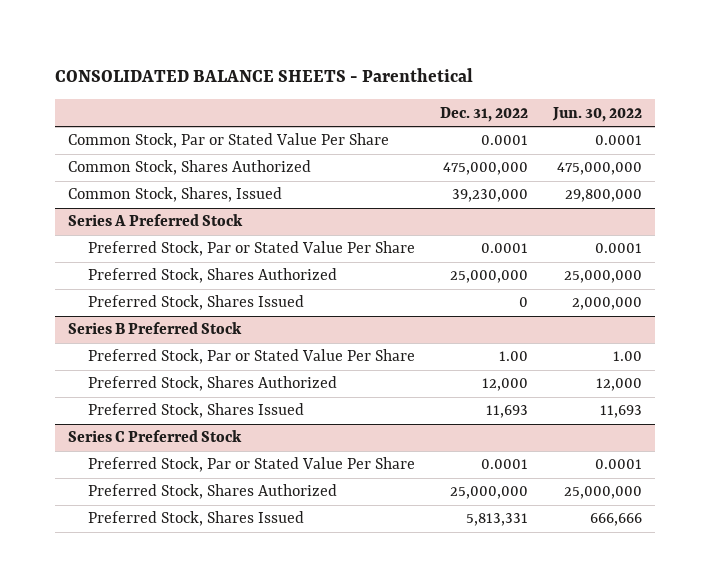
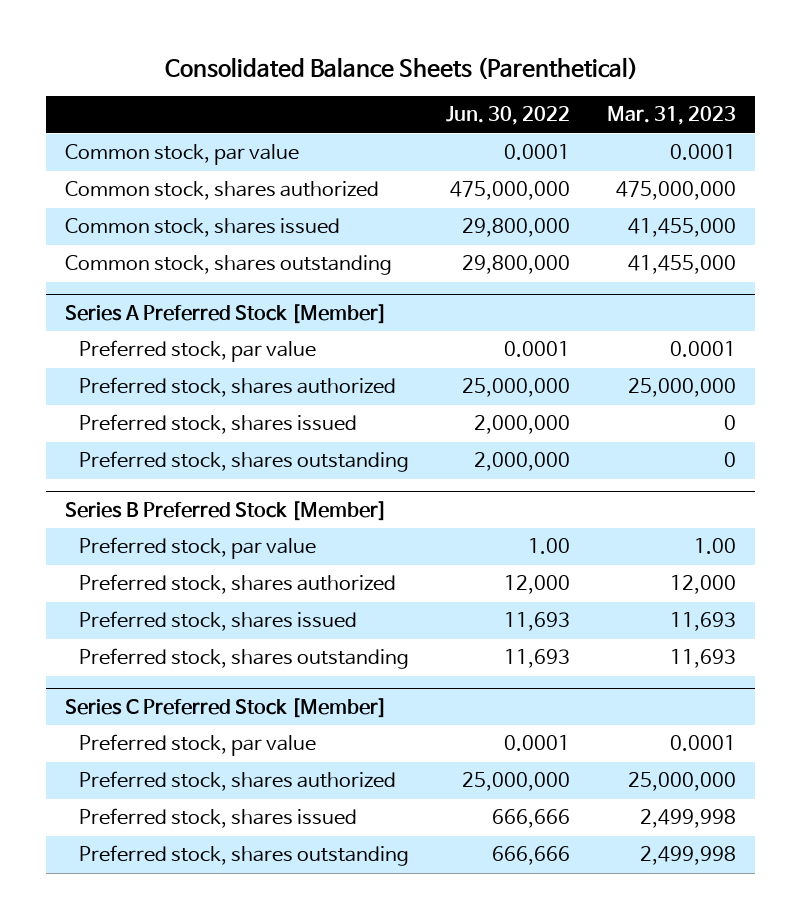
[55,68,474,83] CONSOLIDATED BALANCE SHEETS - Parenthetical -> [164,57,638,81] Consolidated Balance Sheets (Parenthetical)
[440,106,529,122] Dec. 31, 2022 -> none
none -> [607,106,737,126] Mar. 31, 2023
[67,133,389,149] Common Stock, Par or Stated Value Per Share -> [64,144,299,166] Common stock, par value
[67,160,311,176] Common Stock, Shares Authorized -> [64,181,379,201] Common stock, shares authorized
[67,187,282,203] Common Stock, Shares, Issued -> [64,218,340,238] Common stock, shares issued
none -> [64,255,392,276] Common stock, shares outstanding
[67,214,243,227] Series A Preferred Stock -> [64,303,387,324] Series A Preferred Stock [Member]
[88,241,416,257] Preferred Stock, Par or Stated Value Per Share -> [79,340,317,363] Preferred stock, par value
[88,268,338,284] Preferred Stock, Shares Authorized -> [79,377,397,398] Preferred stock, shares authorized
[88,295,305,311] Preferred Stock, Shares Issued -> [79,414,358,435] Preferred stock, shares issued
none -> [79,451,410,473] Preferred stock, shares outstanding
[67,322,242,335] Series B Preferred Stock -> [64,500,387,521] Series B Preferred Stock [Member]
[88,349,416,365] Preferred Stock, Par or Stated Value Per Share -> [79,537,317,560] Preferred stock, par value
[88,376,338,392] Preferred Stock, Shares Authorized -> [79,574,397,595] Preferred stock, shares authorized
[88,403,305,419] Preferred Stock, Shares Issued -> [79,611,358,632] Preferred stock, shares issued
none -> [79,648,410,670] Preferred stock, shares outstanding
[67,430,242,443] Series C Preferred Stock -> [64,697,387,718] Series C Preferred Stock [Member]
[88,457,416,473] Preferred Stock, Par or Stated Value Per Share -> [79,734,317,757] Preferred stock, par value
[88,484,338,500] Preferred Stock, Shares Authorized -> [79,771,397,792] Preferred stock, shares authorized
[88,511,305,527] Preferred Stock, Shares Issued -> [79,808,358,829] Preferred stock, shares issued
none -> [79,845,410,867] Preferred stock, shares outstanding

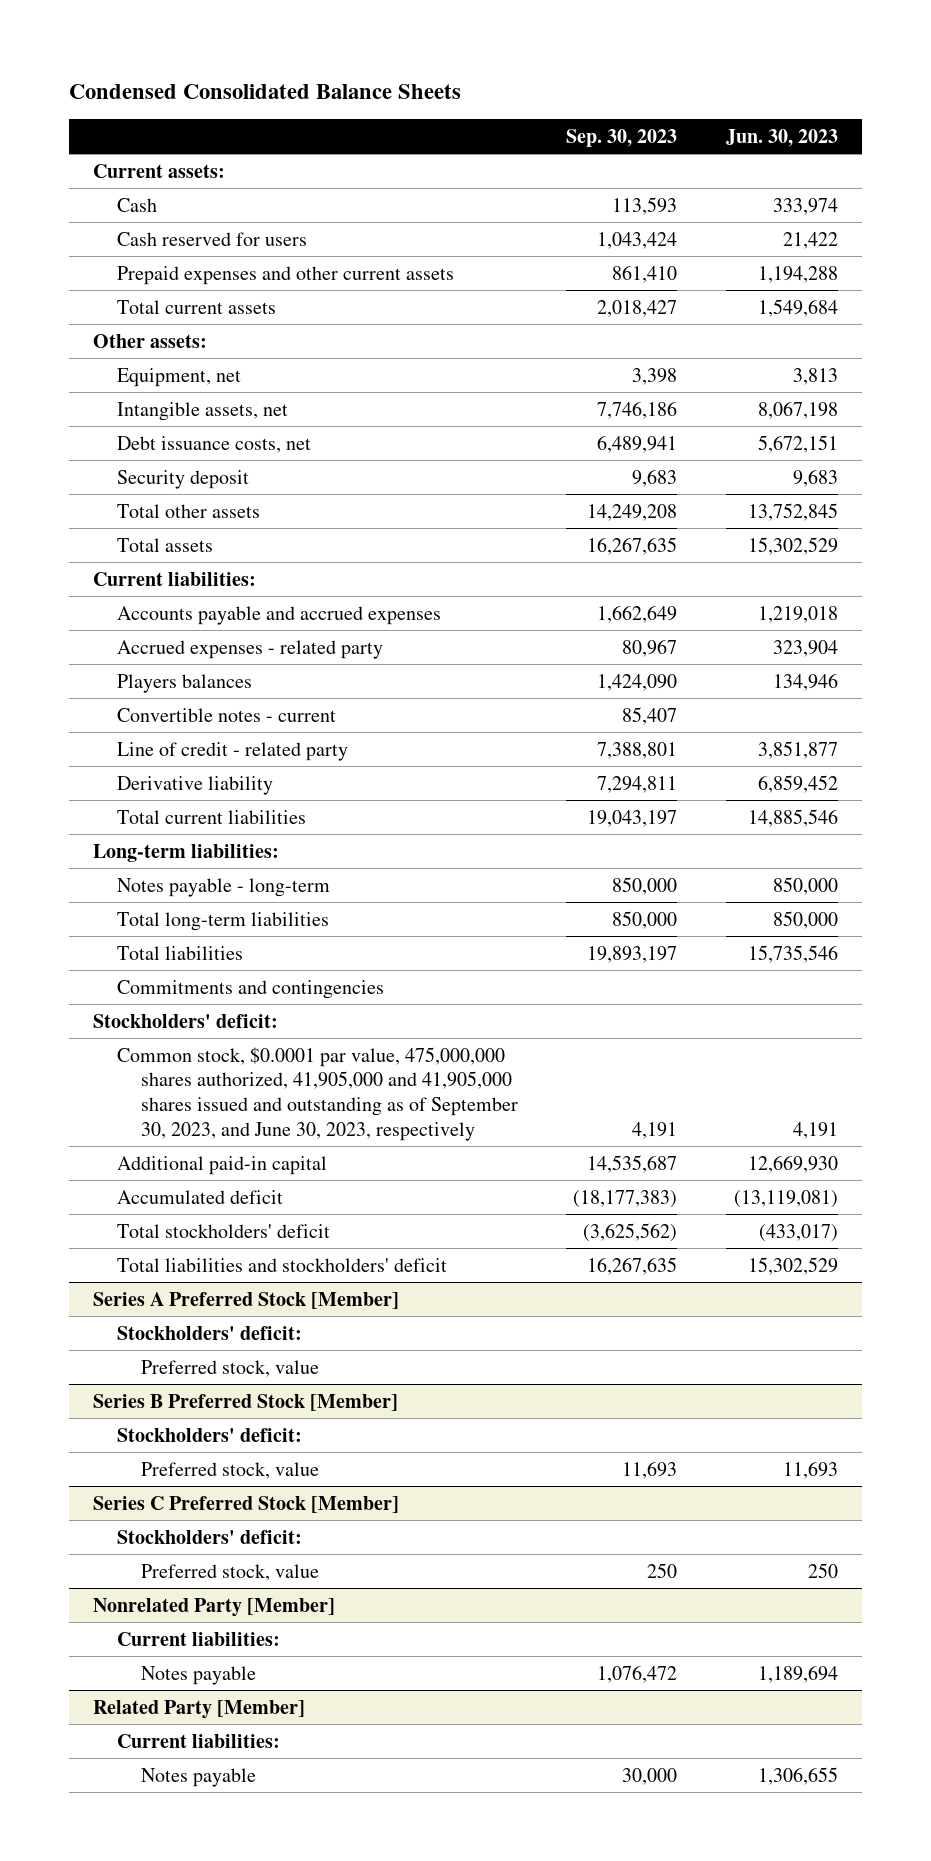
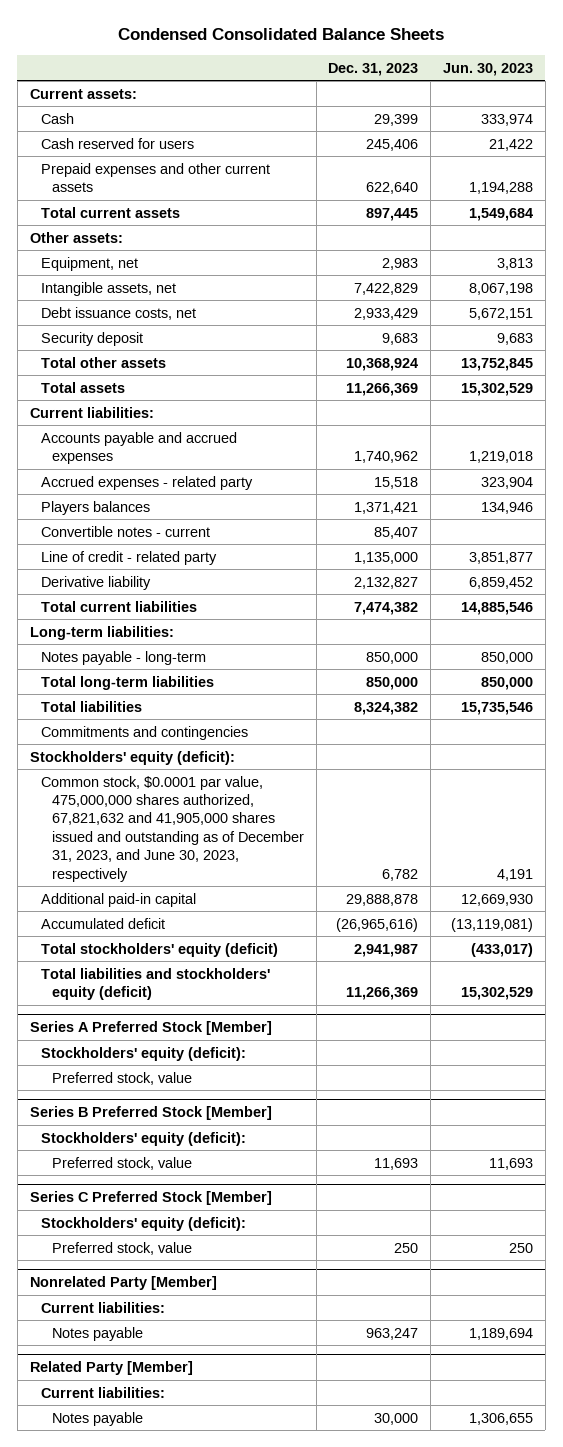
[566,128,678,147] Sep. 30, 2023 -> none
none -> [328,62,419,76] Dec. 31, 2023
[93,1013,279,1028] Stockholders' deficit: -> [29,750,235,765] Stockholders' equity (deficit):
[116,1046,518,1141] Common stock, $0.0001 par value, 475,000,000 shares authorized, 41,905,000 and 41,905,000 shares issued and outstanding as of September 30, 2023, and June 30, 2023, respectively -> [40,775,304,882] Common stock, $0.0001 par value, 475,000,000 shares authorized, 67,821,632 and 41,905,000 shares issued and outstanding as of December 31, 2023, and June 30, 2023, respectively
[116,1223,330,1238] Total stockholders' deficit -> [40,942,278,957] Total stockholders' equity (deficit)
[116,1257,447,1272] Total liabilities and stockholders' deficit -> [40,967,270,1001] Total liabilities and stockholders' equity (deficit)
[116,1325,302,1340] Stockholders' deficit: -> [40,1046,246,1061] Stockholders' equity (deficit):
[116,1427,302,1442] Stockholders' deficit: -> [40,1131,246,1146] Stockholders' equity (deficit):
[116,1529,302,1544] Stockholders' deficit: -> [40,1216,246,1231] Stockholders' equity (deficit):

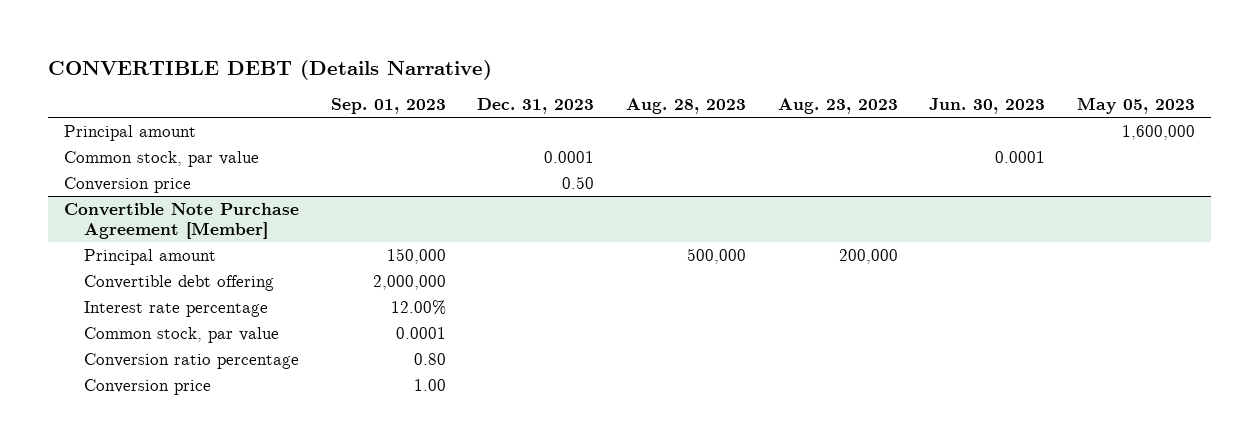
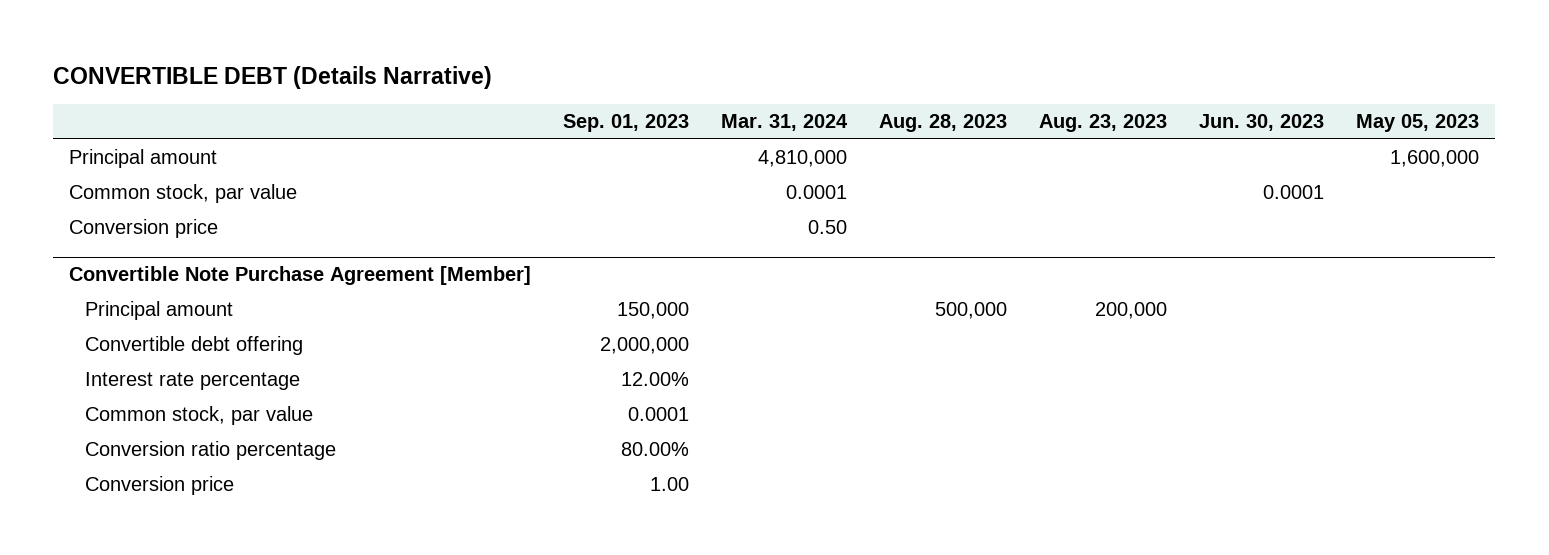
[477,98,595,115] Dec. 31, 2023 -> none
none -> [721,114,849,132] Mar. 31, 2024
[413,352,446,365] 0.80 -> [621,442,690,457] 80.00%

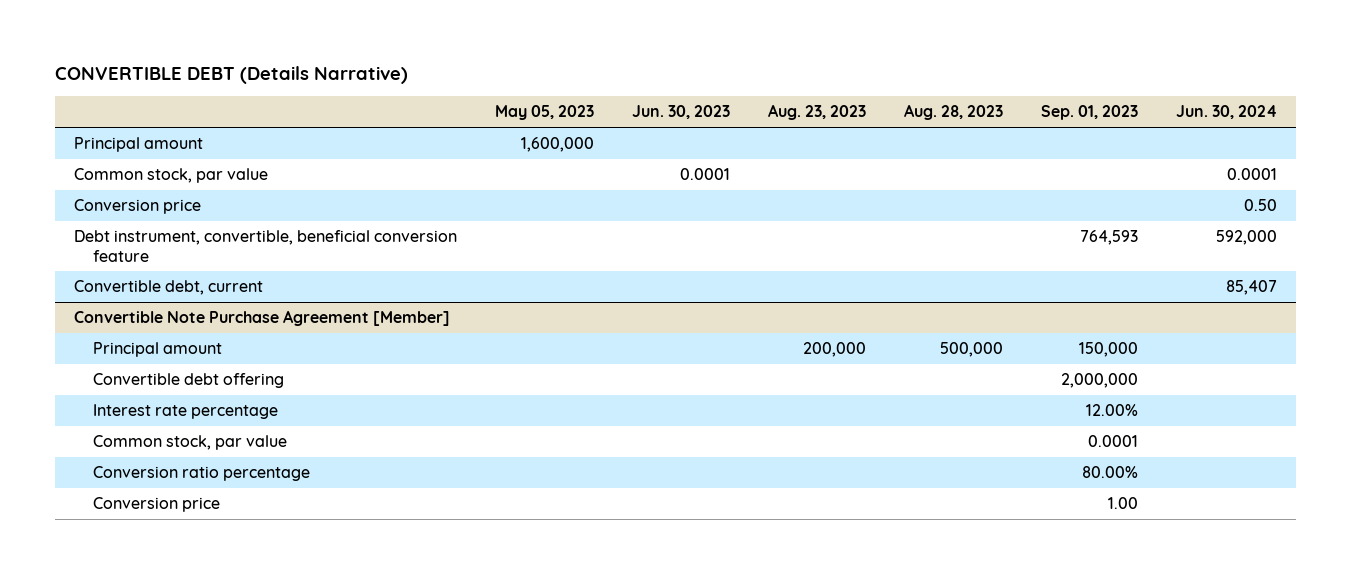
[721,114,849,132] Mar. 31, 2024 -> none
none -> [1176,105,1278,120] Jun. 30, 2024
none -> [74,230,458,262] Debt instrument, convertible, beneficial conversion feature
none -> [74,280,264,296] Convertible debt, current

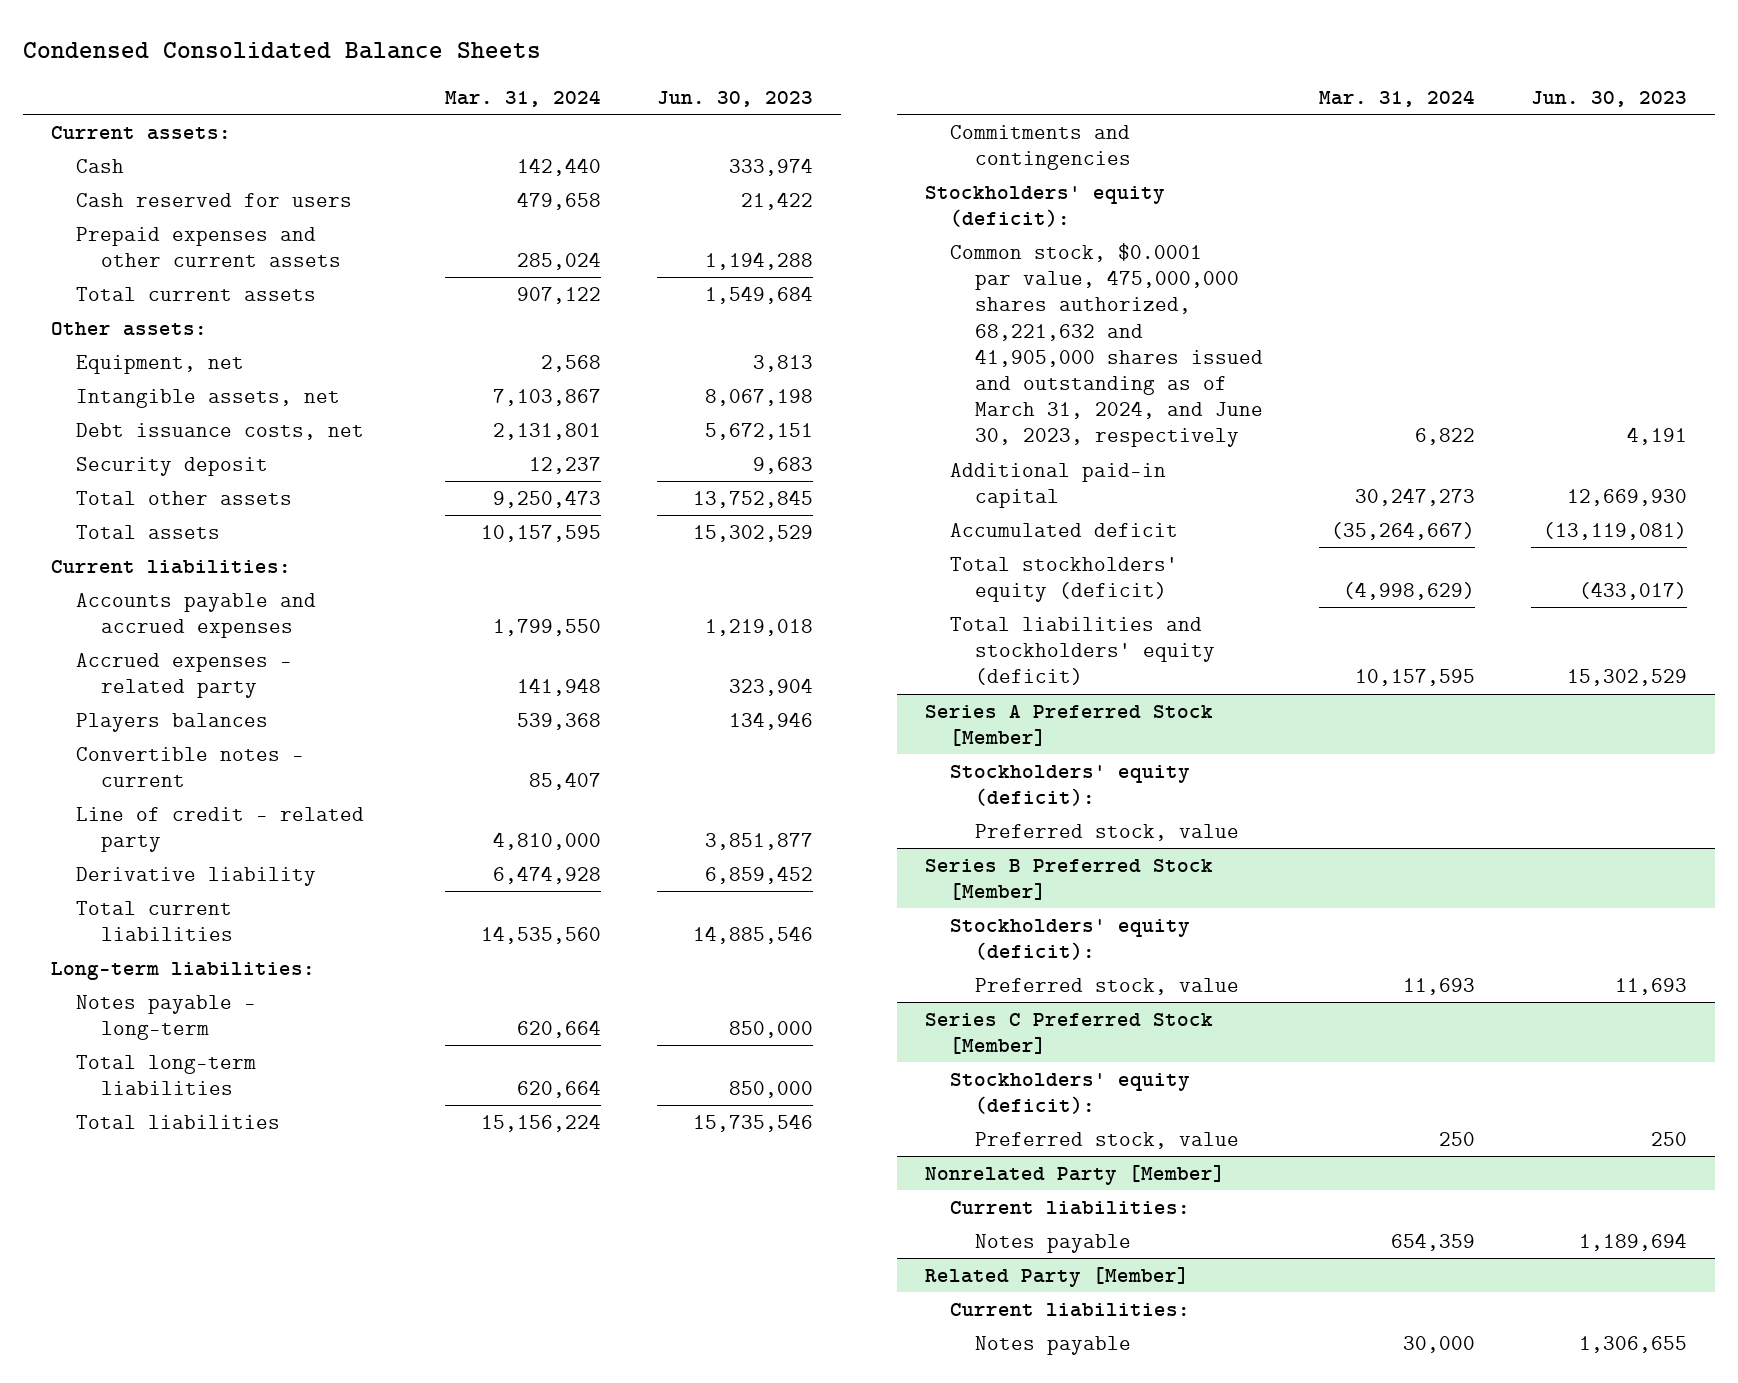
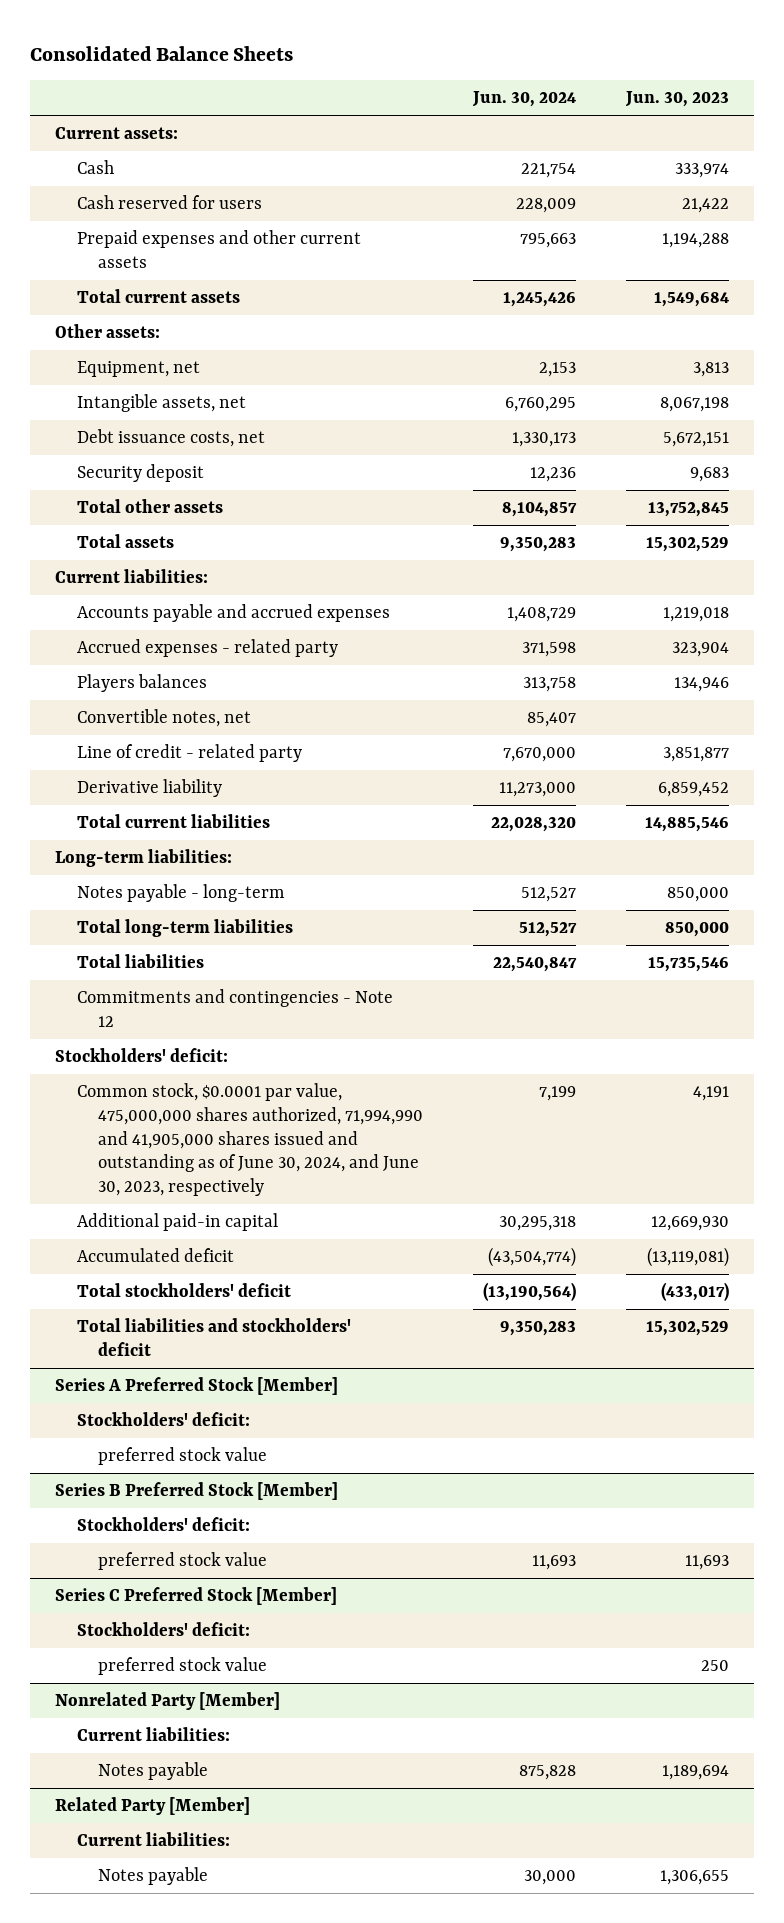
[23,41,542,59] Condensed Consolidated Balance Sheets -> [29,45,293,61] Consolidated Balance Sheets
[445,90,602,108] Mar. 31, 2024 -> none
none -> [472,91,577,108] Jun. 30, 2024
[76,746,305,788] Convertible notes - current -> [76,709,251,728] Convertible notes, net
[949,124,1131,171] Commitments and contingencies -> [76,989,393,1027] Commitments and contingencies - Note 12
[924,185,1165,228] Stockholders' equity (deficit): -> [54,1048,228,1063] Stockholders' deficit:
[949,242,1263,448] Common stock, $0.0001 par value, 475,000,000 shares authorized, 68,221,632 and 41,905,000 shares issued and outstanding as of March 31, 2024, and June 30, 2023, respectively -> [76,1083,424,1197] Common stock, $0.0001 par value, 475,000,000 shares authorized, 71,994,990 and 41,905,000 shares issued and outstanding as of June 30, 2024, and June 30, 2023, respectively
[949,556,1178,603] Total stockholders' equity (deficit) -> [76,1283,291,1298] Total stockholders' deficit
[949,616,1215,686] Total liabilities and stockholders' equity (deficit) -> [76,1318,351,1356] Total liabilities and stockholders' deficit
[949,764,1190,807] Stockholders' equity (deficit): -> [76,1412,250,1427] Stockholders' deficit:
[974,823,1239,841] Preferred stock, value -> [98,1447,268,1466] preferred stock value
[949,918,1190,961] Stockholders' equity (deficit): -> [76,1517,250,1532] Stockholders' deficit:
[974,977,1239,995] Preferred stock, value -> [98,1552,268,1571] preferred stock value
[949,1072,1190,1115] Stockholders' equity (deficit): -> [76,1622,250,1637] Stockholders' deficit:
[974,1131,1239,1149] Preferred stock, value -> [98,1657,268,1676] preferred stock value

